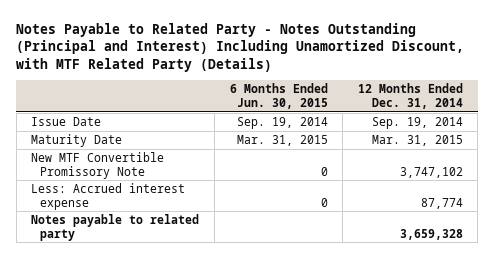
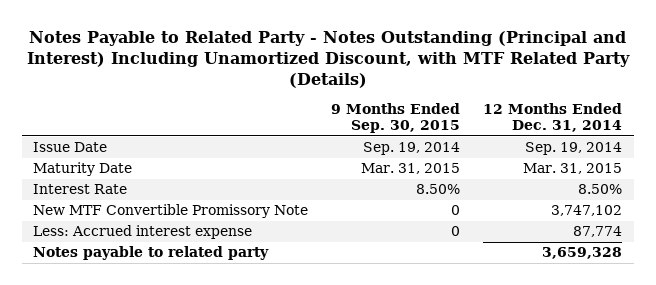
[229,83,328,110] 6 Months Ended Jun. 30, 2015 -> none
none -> [331,102,461,134] 9 Months Ended Sep. 30, 2015
none -> [33,184,128,195] Interest Rate

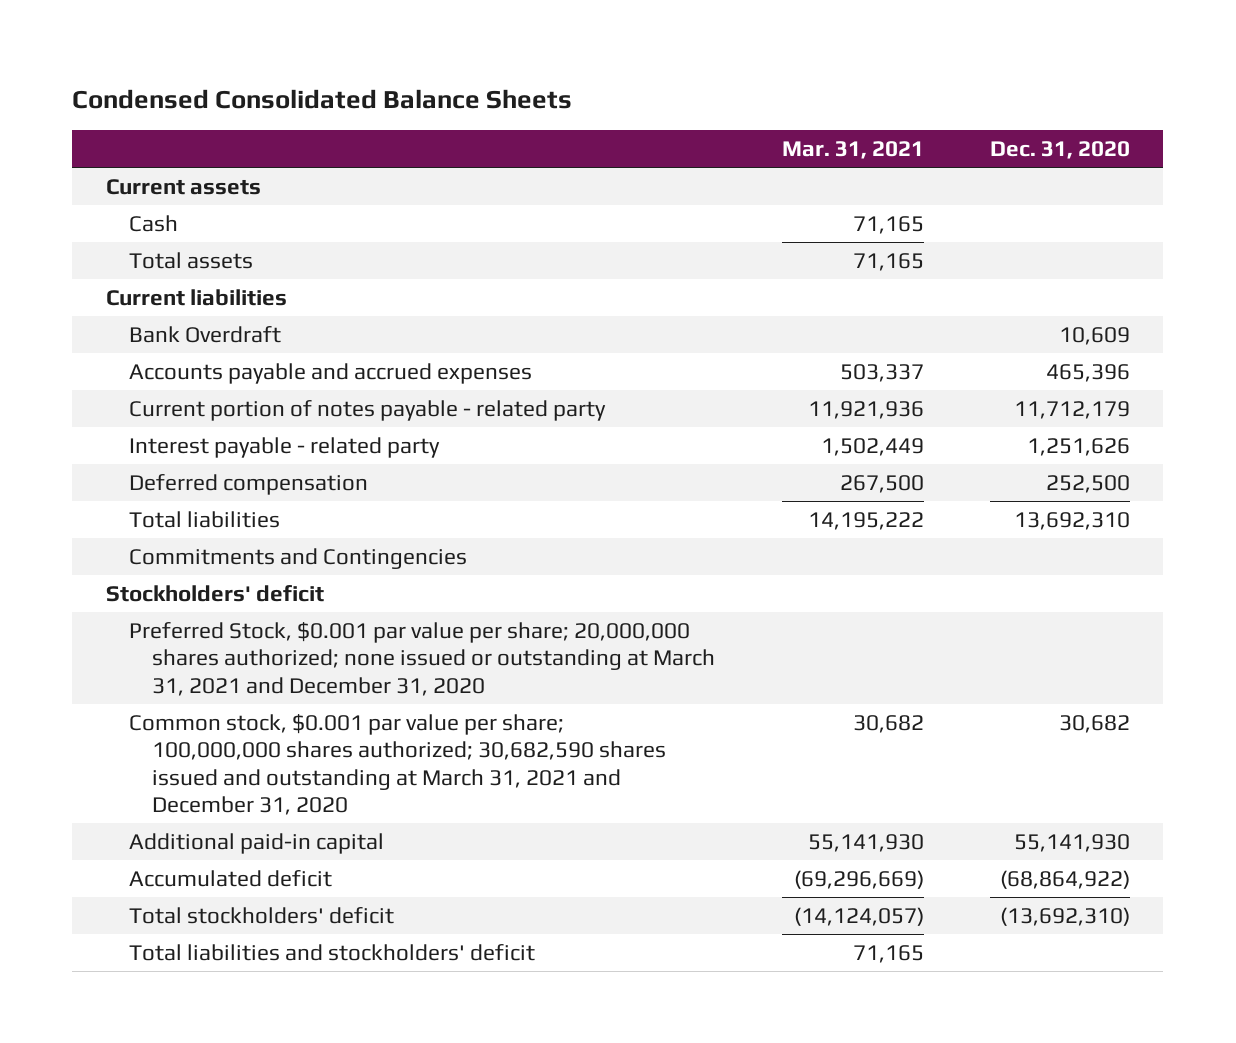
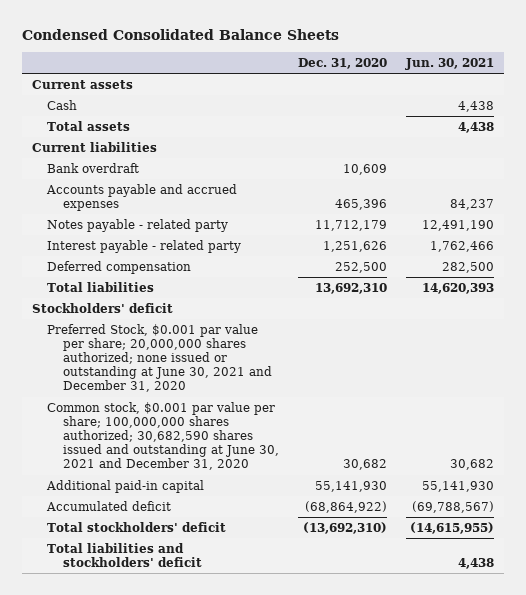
[781,141,924,160] Mar. 31, 2021 -> none
none -> [405,57,495,70] Jun. 30, 2021
[129,325,282,343] Bank Overdraft -> [47,162,140,173] Bank overdraft
[129,399,607,421] Current portion of notes payable - related party -> [47,218,229,232] Notes payable - related party
[129,547,468,569] Commitments and Contingencies -> none
[129,621,716,696] Preferred Stock, $0.001 par value per share; 20,000,000 shares authorized; none issued or outstanding at March 31, 2021 and December 31, 2020 -> [47,323,272,393] Preferred Stock, $0.001 par value per share; 20,000,000 shares authorized; none issued or outstanding at June 30, 2021 and December 31, 2020
[129,713,667,815] Common stock, $0.001 par value per share; 100,000,000 shares authorized; 30,682,590 shares issued and outstanding at March 31, 2021 and December 31, 2020 -> [47,401,279,471] Common stock, $0.001 par value per share; 100,000,000 shares authorized; 30,682,590 shares issued and outstanding at June 30, 2021 and December 31, 2020

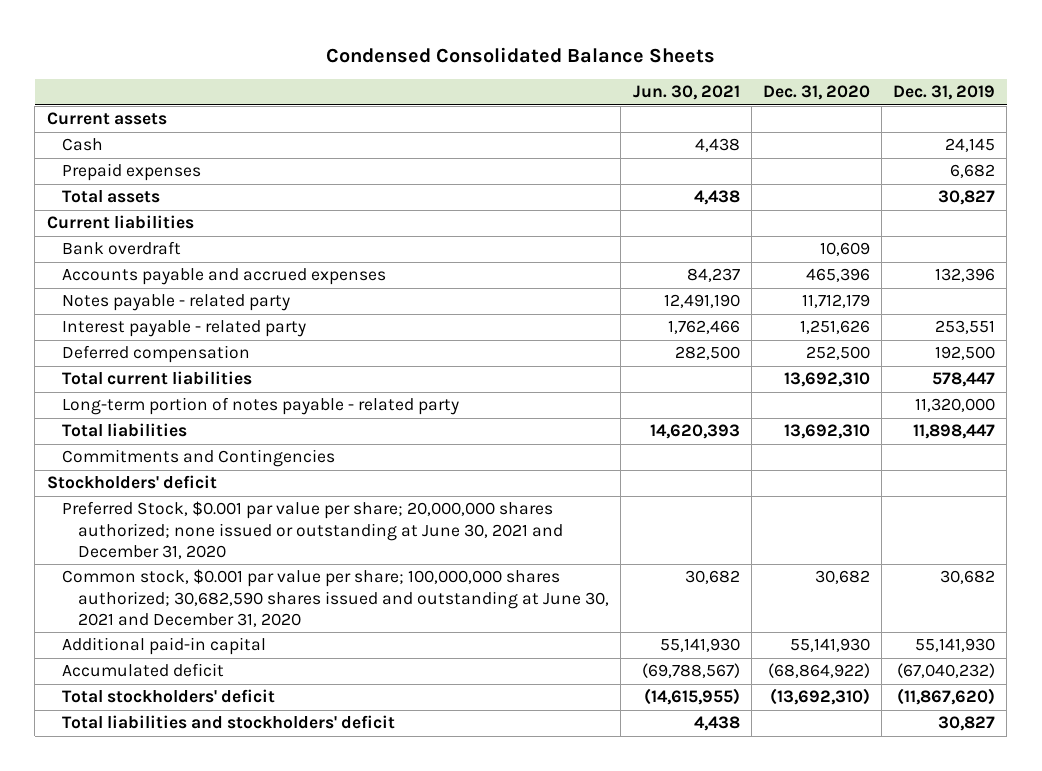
none -> [893,85,996,101] Dec. 31, 2019
none -> [62,163,202,182] Prepaid expenses
none -> [62,371,253,386] Total current liabilities
none -> [62,397,460,416] Long-term portion of notes payable - related party
none -> [62,449,336,468] Commitments and Contingencies

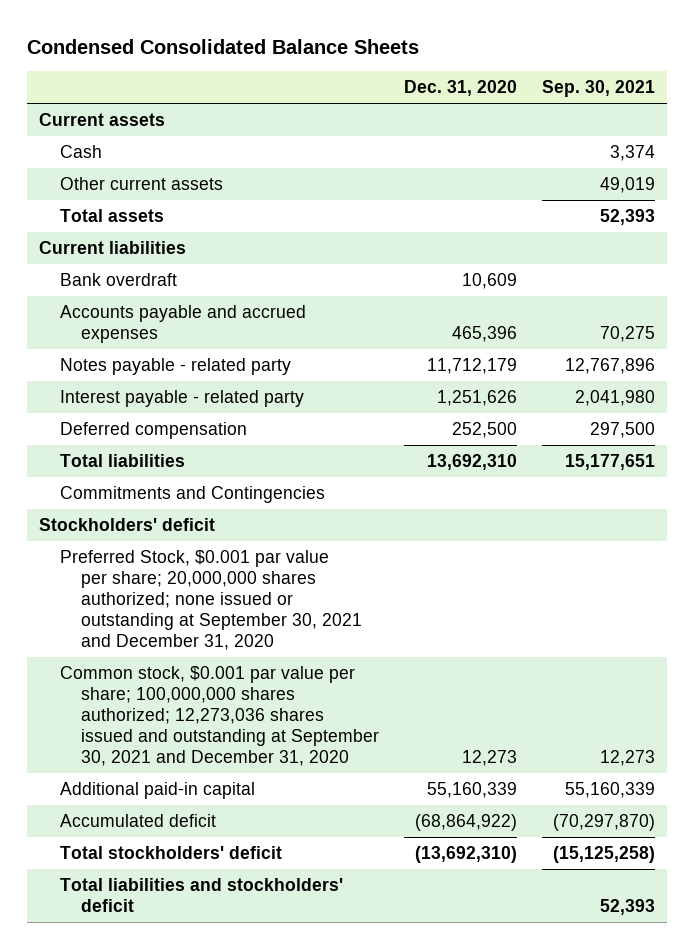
[632,85,740,101] Jun. 30, 2021 -> none
[893,85,996,101] Dec. 31, 2019 -> none
none -> [541,79,655,97] Sep. 30, 2021
[62,163,202,182] Prepaid expenses -> none
none -> [59,177,223,191] Other current assets
[62,371,253,386] Total current liabilities -> none
[62,397,460,416] Long-term portion of notes payable - related party -> none
[62,501,564,559] Preferred Stock, $0.001 par value per share; 20,000,000 shares authorized; none issued or outstanding at June 30, 2021 and December 31, 2020 -> [59,550,362,651] Preferred Stock, $0.001 par value per share; 20,000,000 shares authorized; none issued or outstanding at September 30, 2021 and December 31, 2020
[62,569,610,627] Common stock, $0.001 par value per share; 100,000,000 shares authorized; 30,682,590 shares issued and outstanding at June 30, 2021 and December 31, 2020 -> [59,666,379,767] Common stock, $0.001 par value per share; 100,000,000 shares authorized; 12,273,036 shares issued and outstanding at September 30, 2021 and December 31, 2020
[814,570,870,585] 30,682 -> [461,750,517,767] 12,273
[789,638,870,653] 55,141,930 -> [426,782,517,799] 55,160,339

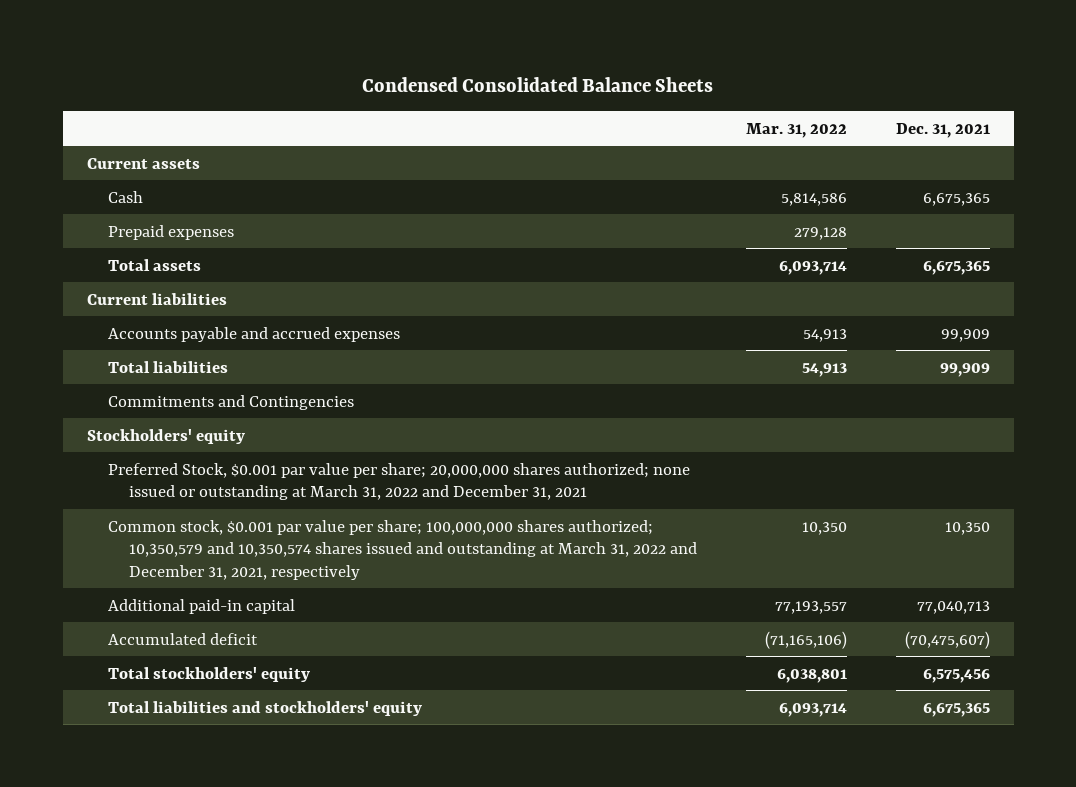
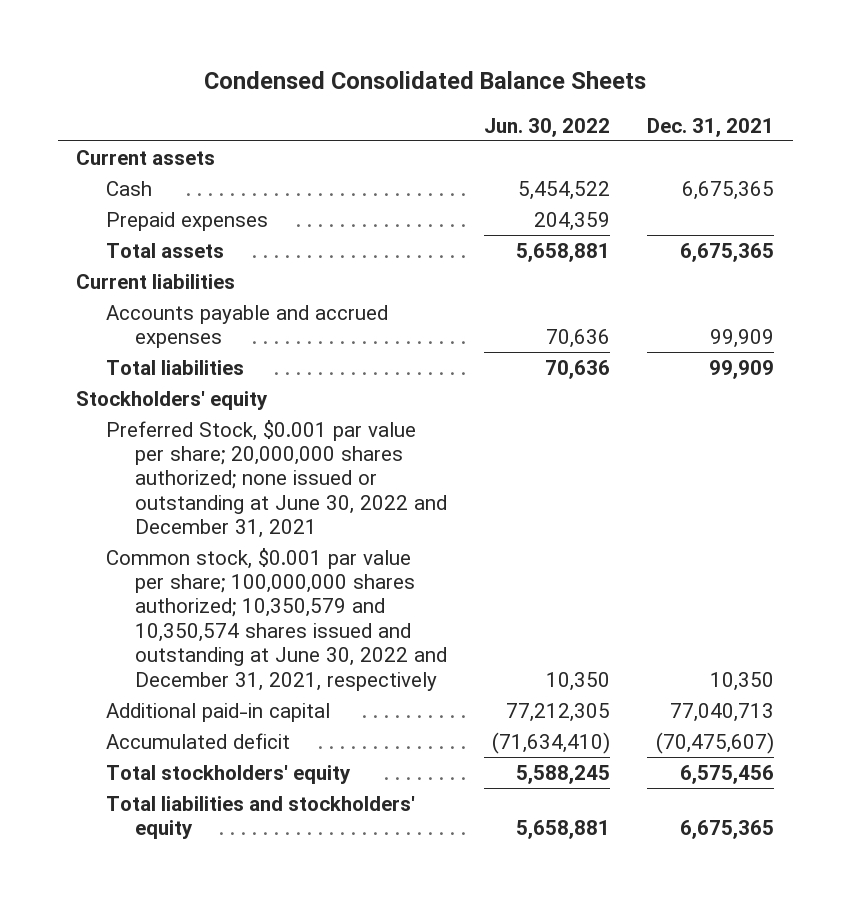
[745,122,847,138] Mar. 31, 2022 -> none
none -> [484,117,611,137] Jun. 30, 2022
[108,394,355,410] Commitments and Contingencies -> none
[108,462,691,501] Preferred Stock, $0.001 par value per share; 20,000,000 shares authorized; none issued or outstanding at March 31, 2022 and December 31, 2021 -> [105,419,448,539] Preferred Stock, $0.001 par value per share; 20,000,000 shares authorized; none issued or outstanding at June 30, 2022 and December 31, 2021
[108,519,698,580] Common stock, $0.001 par value per share; 100,000,000 shares authorized; 10,350,579 and 10,350,574 shares issued and outstanding at March 31, 2022 and December 31, 2021, respectively -> [105,547,448,691] Common stock, $0.001 par value per share; 100,000,000 shares authorized; 10,350,579 and 10,350,574 shares issued and outstanding at June 30, 2022 and December 31, 2021, respectively

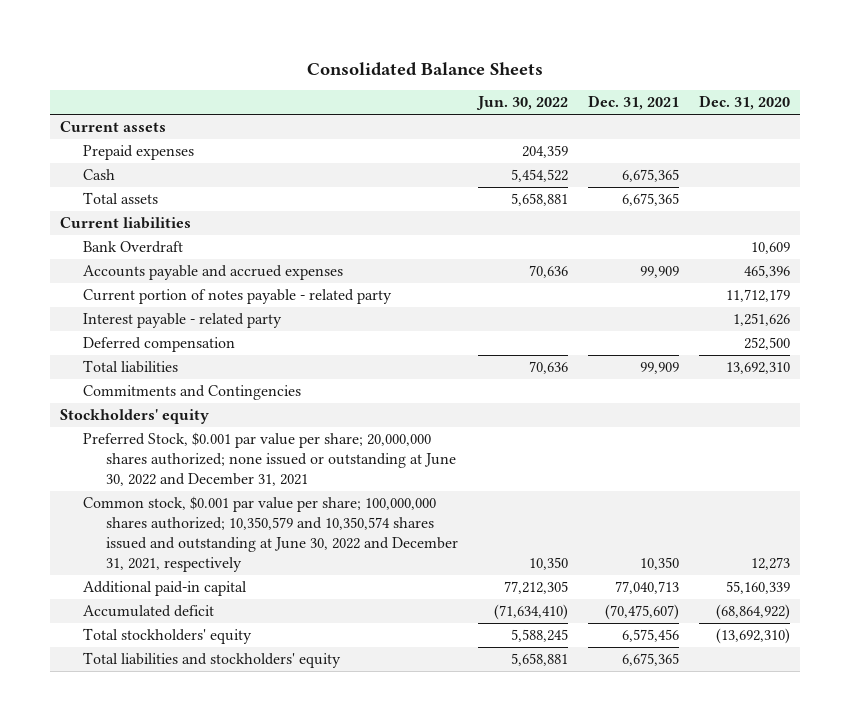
[204,71,647,90] Condensed Consolidated Balance Sheets -> [306,61,543,76] Consolidated Balance Sheets
none -> [698,95,790,111] Dec. 31, 2020
[105,180,152,196] Cash -> [82,169,115,181] Cash
none -> [82,241,183,254] Bank Overdraft
none -> [82,289,392,305] Current portion of notes payable - related party
none -> [82,313,282,329] Interest payable - related party
none -> [82,337,235,353] Deferred compensation
none -> [82,385,301,401] Commitments and Contingencies

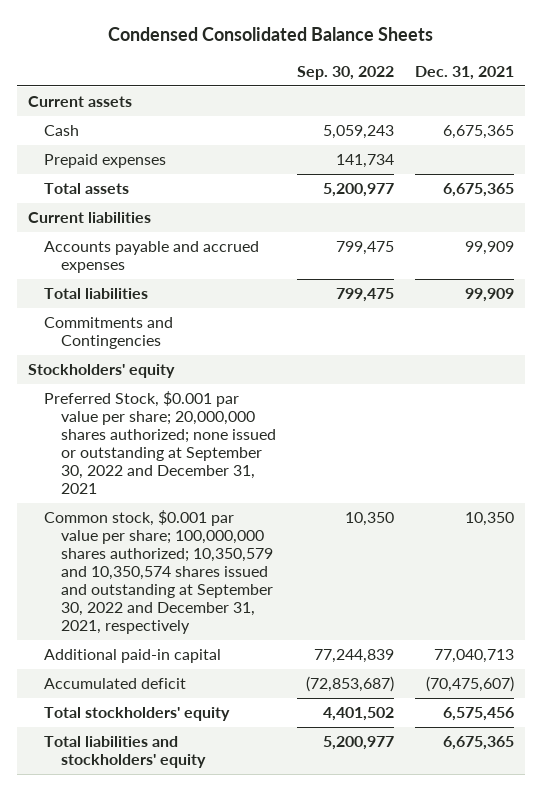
[306,61,543,76] Consolidated Balance Sheets -> [108,27,434,42] Condensed Consolidated Balance Sheets
[475,96,568,111] Jun. 30, 2022 -> none
[698,95,790,111] Dec. 31, 2020 -> none
none -> [297,65,395,80] Sep. 30, 2022
[82,145,194,161] Prepaid expenses -> [44,153,167,168] Prepaid expenses
[82,241,183,254] Bank Overdraft -> none
[82,289,392,305] Current portion of notes payable - related party -> none
[82,313,282,329] Interest payable - related party -> none
[82,337,235,353] Deferred compensation -> none
[82,432,456,486] Preferred Stock, $0.001 par value per share; 20,000,000 shares authorized; none issued or outstanding at June 30, 2022 and December 31, 2021 -> [44,390,276,494] Preferred Stock, $0.001 par value per share; 20,000,000 shares authorized; none issued or outstanding at September 30, 2022 and December 31, 2021
[82,496,458,572] Common stock, $0.001 par value per share; 100,000,000 shares authorized; 10,350,579 and 10,350,574 shares issued and outstanding at June 30, 2022 and December 31, 2021, respectively -> [44,509,273,634] Common stock, $0.001 par value per share; 100,000,000 shares authorized; 10,350,579 and 10,350,574 shares issued and outstanding at September 30, 2022 and December 31, 2021, respectively

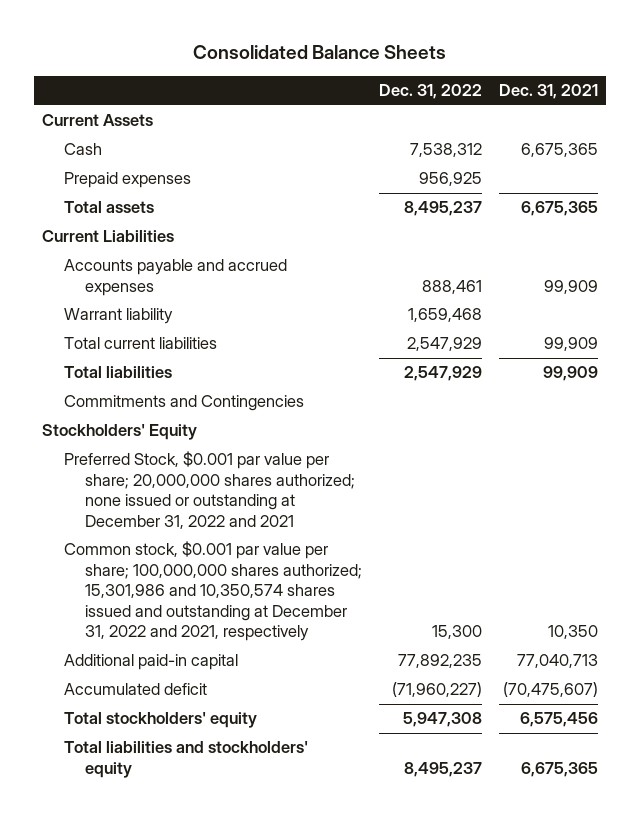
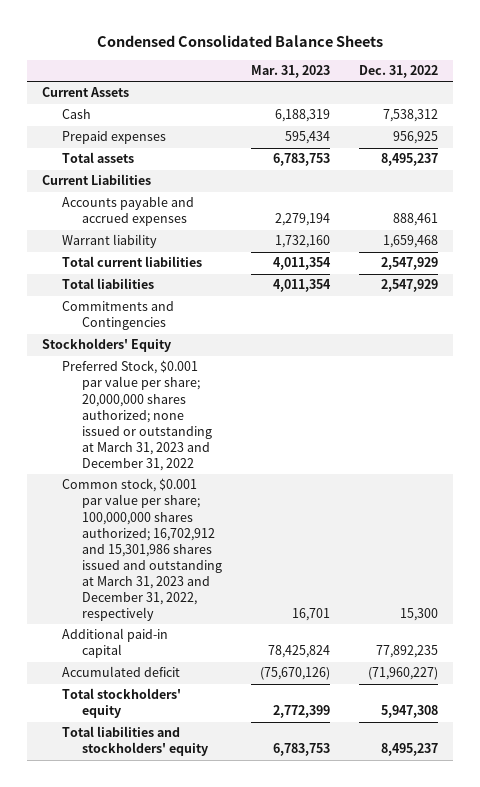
[192,45,446,60] Consolidated Balance Sheets -> [96,35,383,48] Condensed Consolidated Balance Sheets
[498,84,598,100] Dec. 31, 2021 -> none
none -> [251,65,331,79] Mar. 31, 2023
[63,451,356,529] Preferred Stock, $0.001 par value per share; 20,000,000 shares authorized; none issued or outstanding at December 31, 2022 and 2021 -> [62,360,213,471] Preferred Stock, $0.001 par value per share; 20,000,000 shares authorized; none issued or outstanding at March 31, 2023 and December 31, 2022
[63,541,363,642] Common stock, $0.001 par value per share; 100,000,000 shares authorized; 15,301,986 and 10,350,574 shares issued and outstanding at December 31, 2022 and 2021, respectively -> [62,478,223,621] Common stock, $0.001 par value per share; 100,000,000 shares authorized; 16,702,912 and 15,301,986 shares issued and outstanding at March 31, 2023 and December 31, 2022, respectively

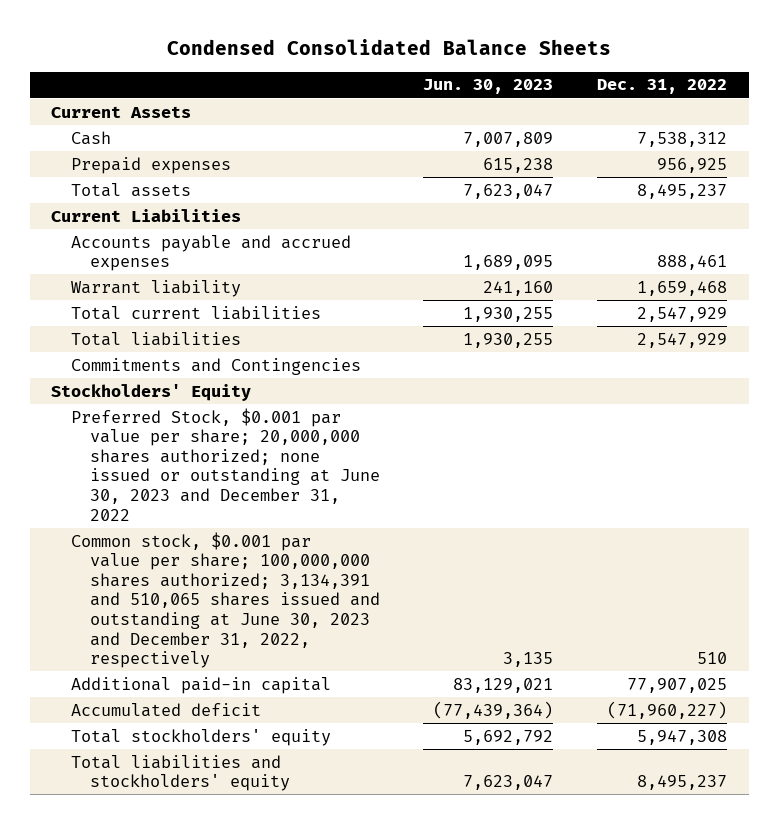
[251,65,331,79] Mar. 31, 2023 -> none
none -> [423,79,554,95] Jun. 30, 2023
[62,360,213,471] Preferred Stock, $0.001 par value per share; 20,000,000 shares authorized; none issued or outstanding at March 31, 2023 and December 31, 2022 -> [70,407,380,521] Preferred Stock, $0.001 par value per share; 20,000,000 shares authorized; none issued or outstanding at June 30, 2023 and December 31, 2022
[62,478,223,621] Common stock, $0.001 par value per share; 100,000,000 shares authorized; 16,702,912 and 15,301,986 shares issued and outstanding at March 31, 2023 and December 31, 2022, respectively -> [70,531,380,669] Common stock, $0.001 par value per share; 100,000,000 shares authorized; 3,134,391 and 510,065 shares issued and outstanding at June 30, 2023 and December 31, 2022, respectively
[400,607,439,621] 15,300 -> [696,652,727,665] 510
[376,645,439,659] 77,892,235 -> [626,677,727,693] 77,907,025

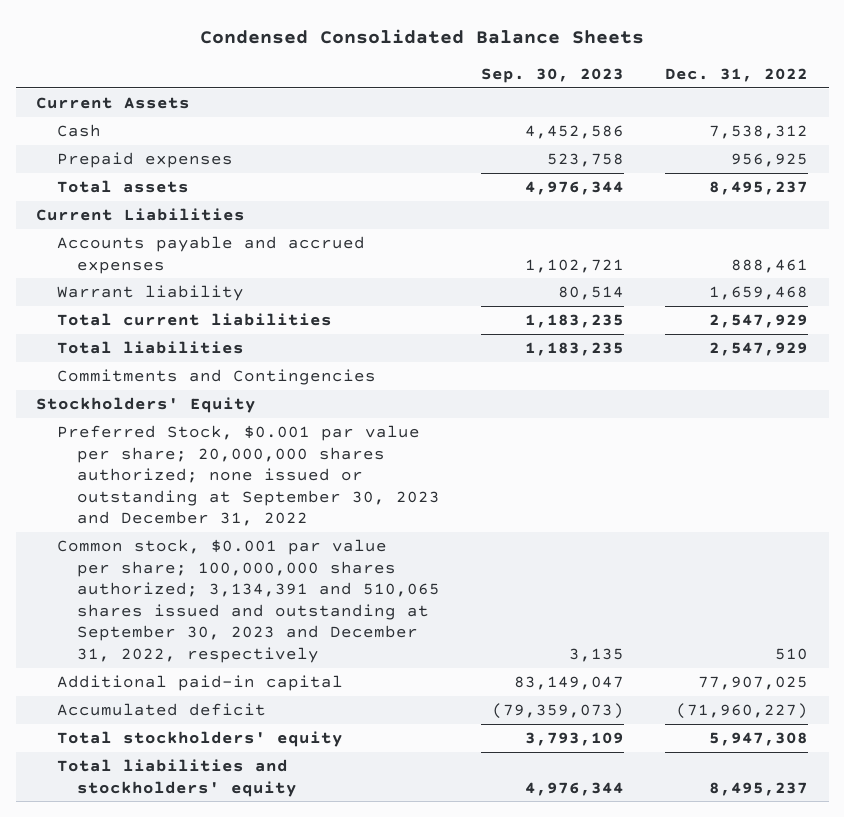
[423,79,554,95] Jun. 30, 2023 -> none
none -> [481,68,625,84] Sep. 30, 2023
[70,407,380,521] Preferred Stock, $0.001 par value per share; 20,000,000 shares authorized; none issued or outstanding at June 30, 2023 and December 31, 2022 -> [56,424,441,527] Preferred Stock, $0.001 par value per share; 20,000,000 shares authorized; none issued or outstanding at September 30, 2023 and December 31, 2022
[70,531,380,669] Common stock, $0.001 par value per share; 100,000,000 shares authorized; 3,134,391 and 510,065 shares issued and outstanding at June 30, 2023 and December 31, 2022, respectively -> [56,538,441,664] Common stock, $0.001 par value per share; 100,000,000 shares authorized; 3,134,391 and 510,065 shares issued and outstanding at September 30, 2023 and December 31, 2022, respectively

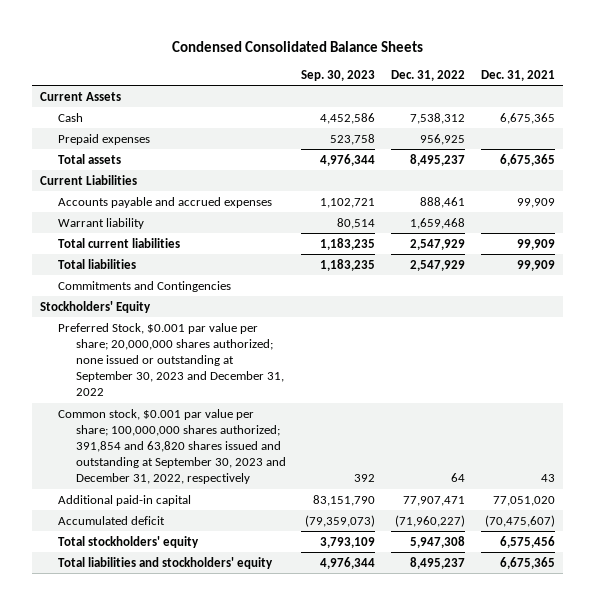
none -> [480,69,555,81] Dec. 31, 2021
[56,538,441,664] Common stock, $0.001 par value per share; 100,000,000 shares authorized; 3,134,391 and 510,065 shares issued and outstanding at September 30, 2023 and December 31, 2022, respectively -> [57,408,286,485] Common stock, $0.001 par value per share; 100,000,000 shares authorized; 391,854 and 63,820 shares issued and outstanding at September 30, 2023 and December 31, 2022, respectively
[569,648,625,663] 3,135 -> [354,474,376,483] 392
[775,648,809,661] 510 -> [451,473,466,483] 64
[514,675,625,690] 83,149,047 -> [313,494,376,506] 83,151,790
[698,675,809,690] 77,907,025 -> [403,495,466,506] 77,907,471

